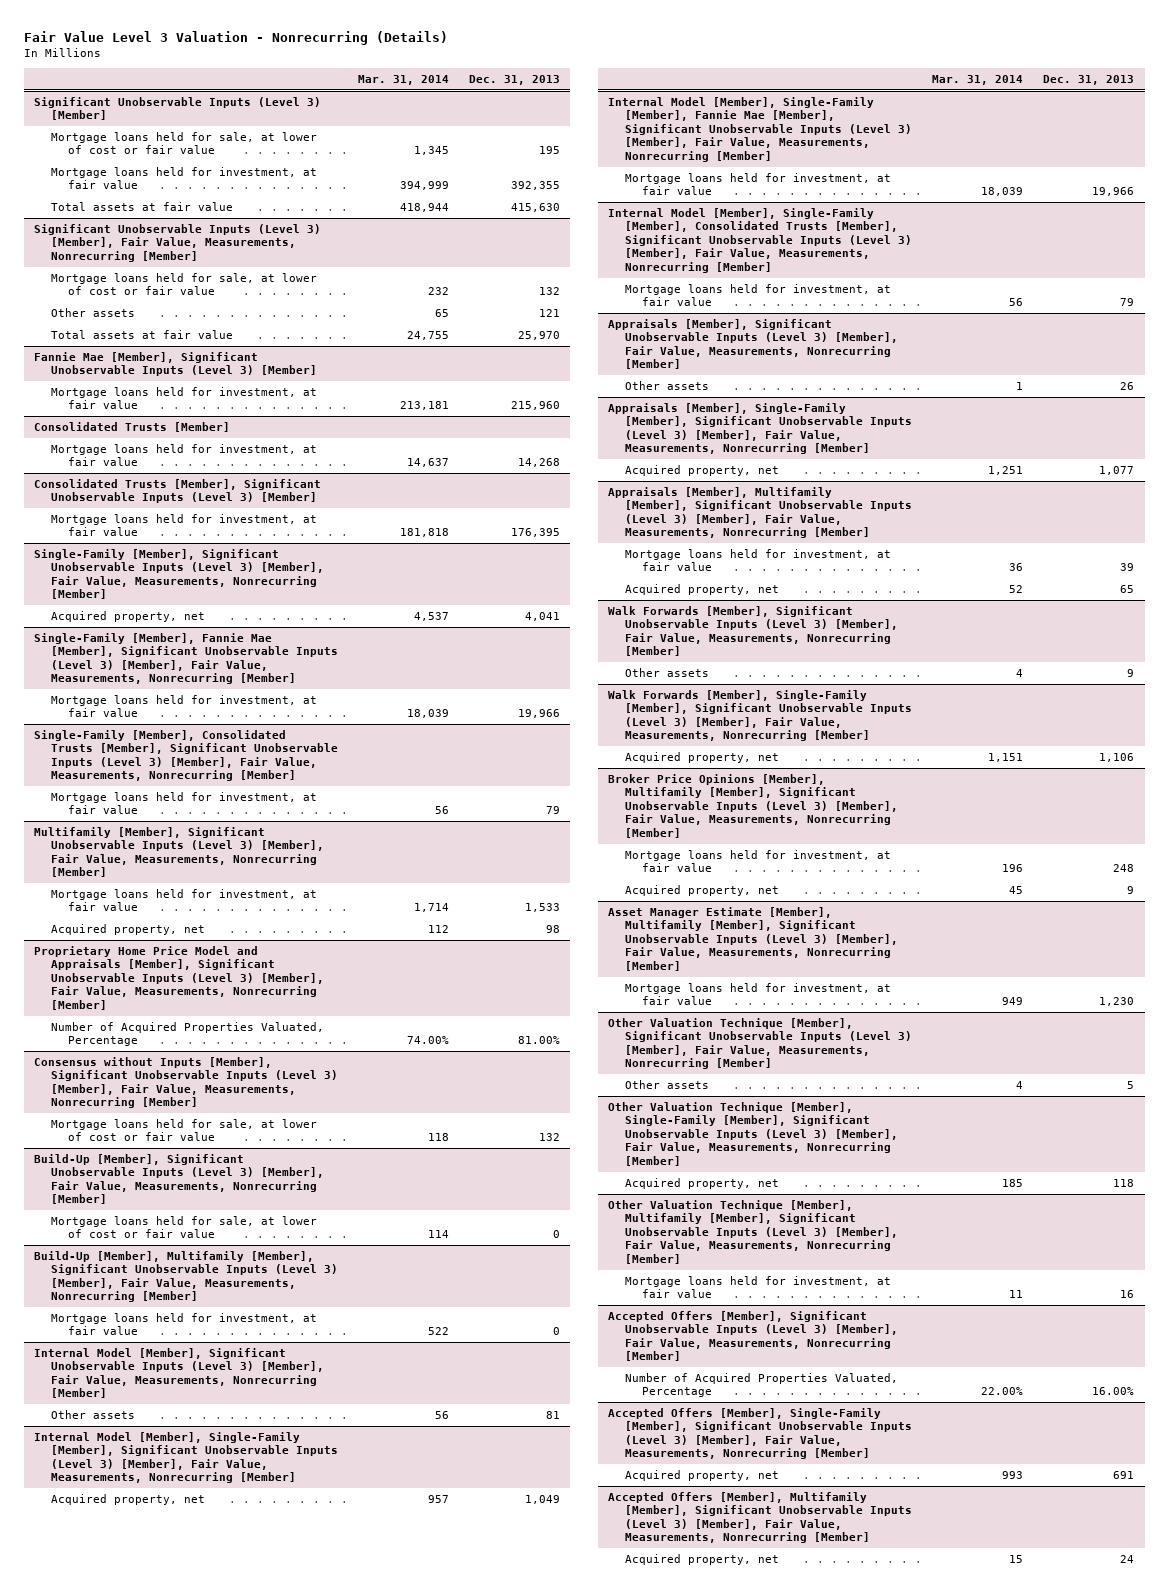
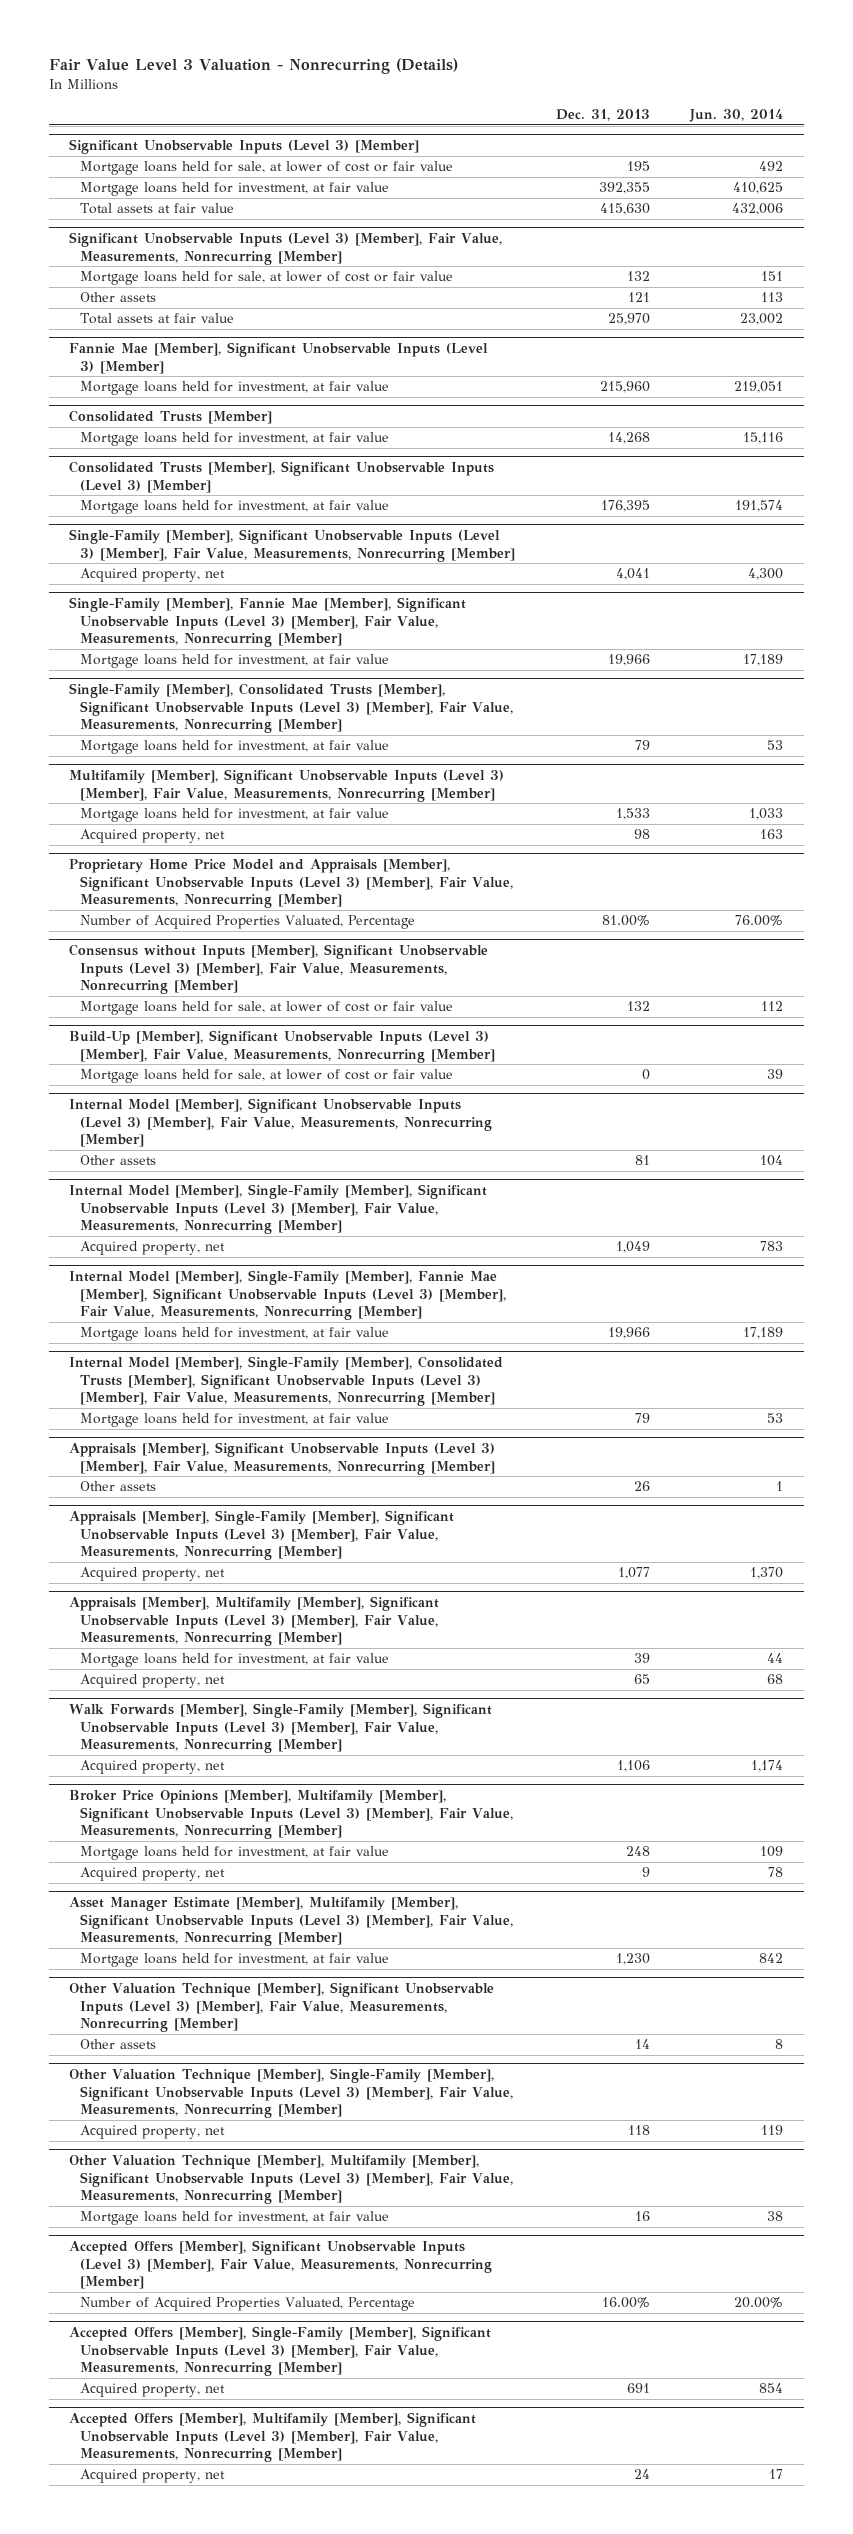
[358,75,450,86] Mar. 31, 2014 -> none
none -> [689,108,784,122] Jun. 30, 2014
[34,1251,339,1303] Build-Up [Member], Multifamily [Member], Significant Unobservable Inputs (Level 3) [Member], Fair Value, Measurements, Nonrecurring [Member] -> none
[51,1313,318,1336] Mortgage loans held for investment, at fair value -> none
[608,606,899,657] Walk Forwards [Member], Significant Unobservable Inputs (Level 3) [Member], Fair Value, Measurements, Nonrecurring [Member] -> none
[625,668,710,678] Other assets -> none
[1127,1081,1135,1090] 5 -> [634,2039,650,2050] 14

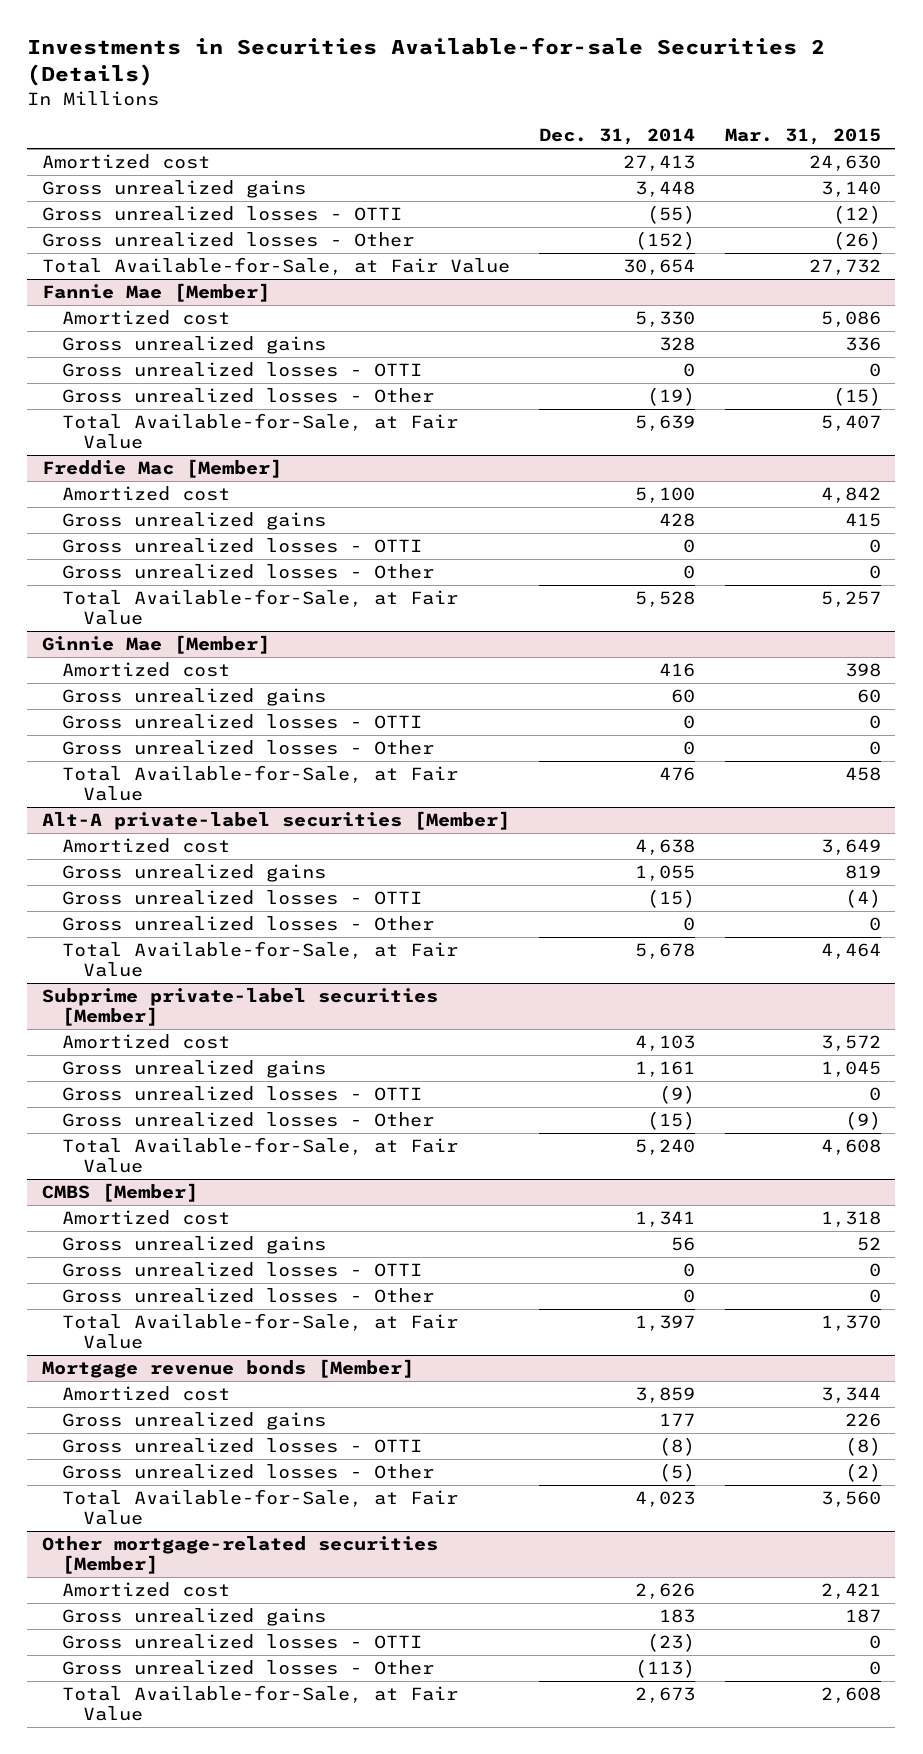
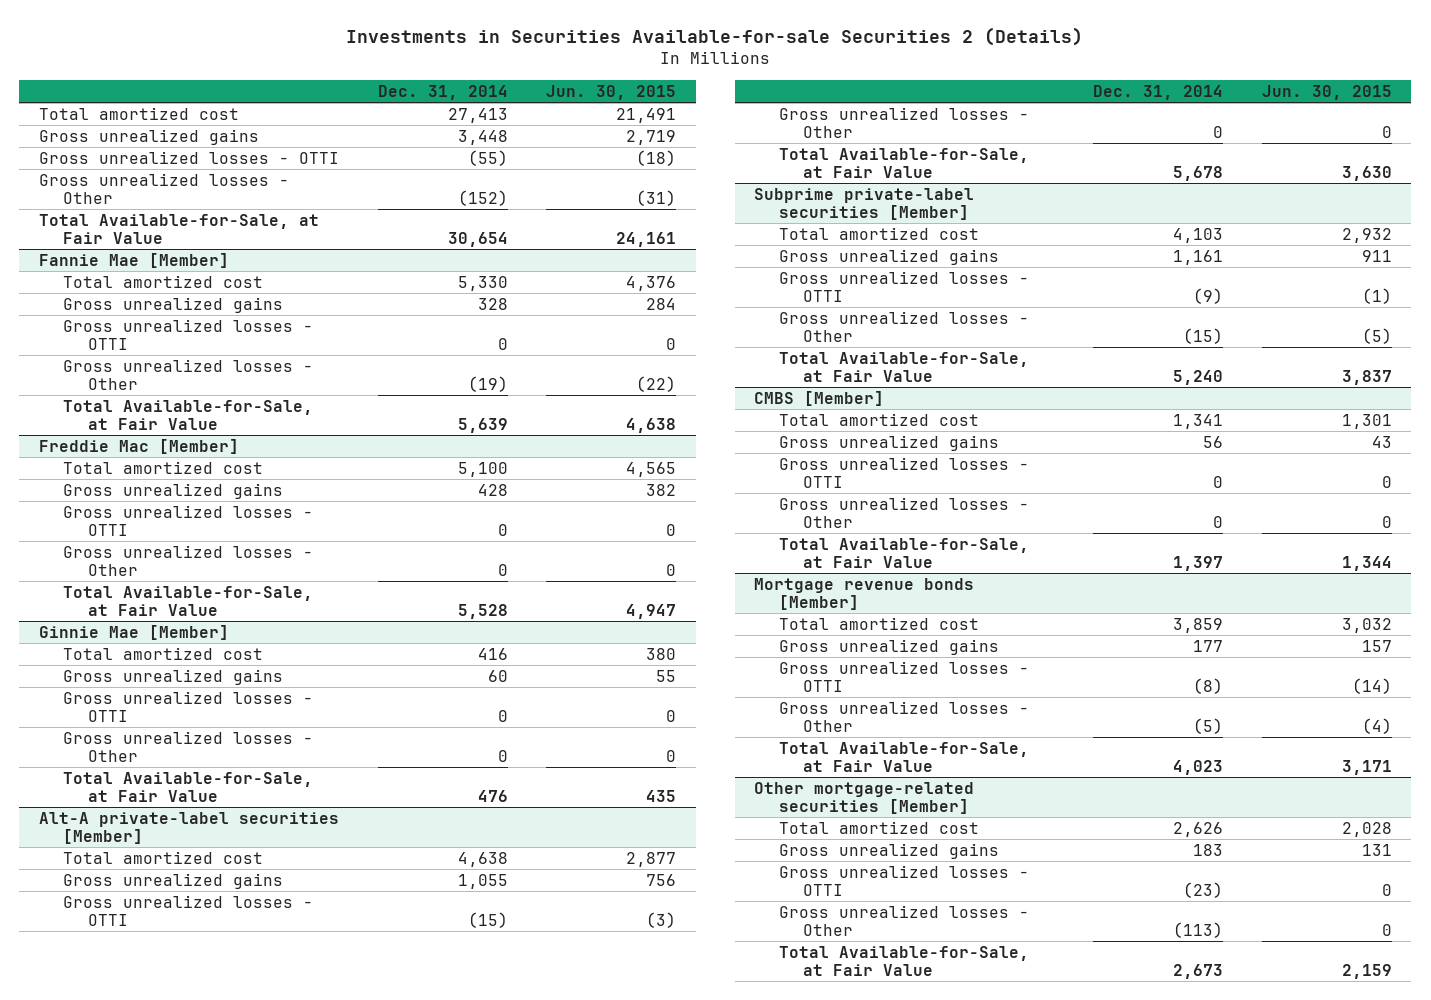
[724,128,881,146] Mar. 31, 2015 -> none
none -> [546,84,677,100] Jun. 30, 2015
[42,153,211,169] Amortized cost -> [38,106,239,120] Total amortized cost
[62,309,231,325] Amortized cost -> [63,274,264,288] Total amortized cost
[62,485,231,501] Amortized cost -> [63,460,264,474] Total amortized cost
[62,661,231,677] Amortized cost -> [63,646,264,660] Total amortized cost
[62,837,231,853] Amortized cost -> [63,850,264,864] Total amortized cost
[62,1033,231,1049] Amortized cost -> [778,226,979,240] Total amortized cost
[62,1209,231,1225] Amortized cost -> [778,412,979,426] Total amortized cost
[62,1385,231,1401] Amortized cost -> [778,616,979,630] Total amortized cost
[62,1581,231,1597] Amortized cost -> [778,820,979,834] Total amortized cost

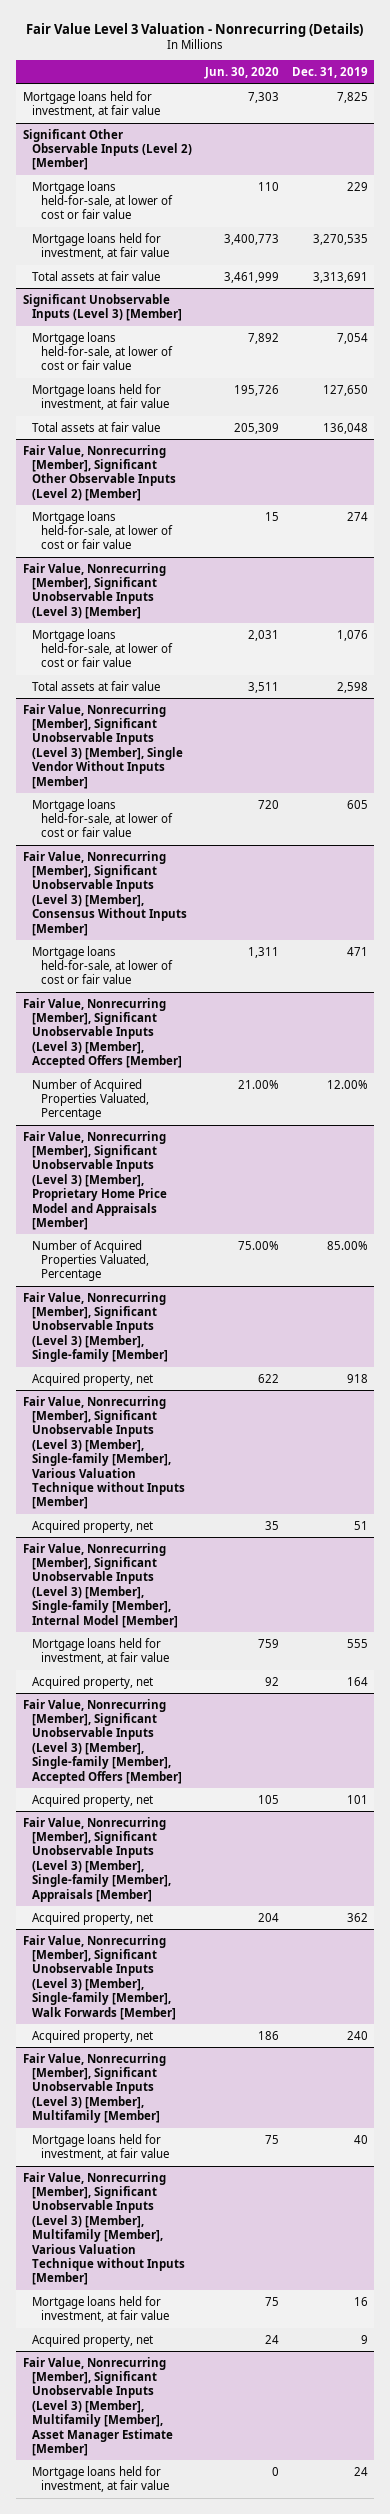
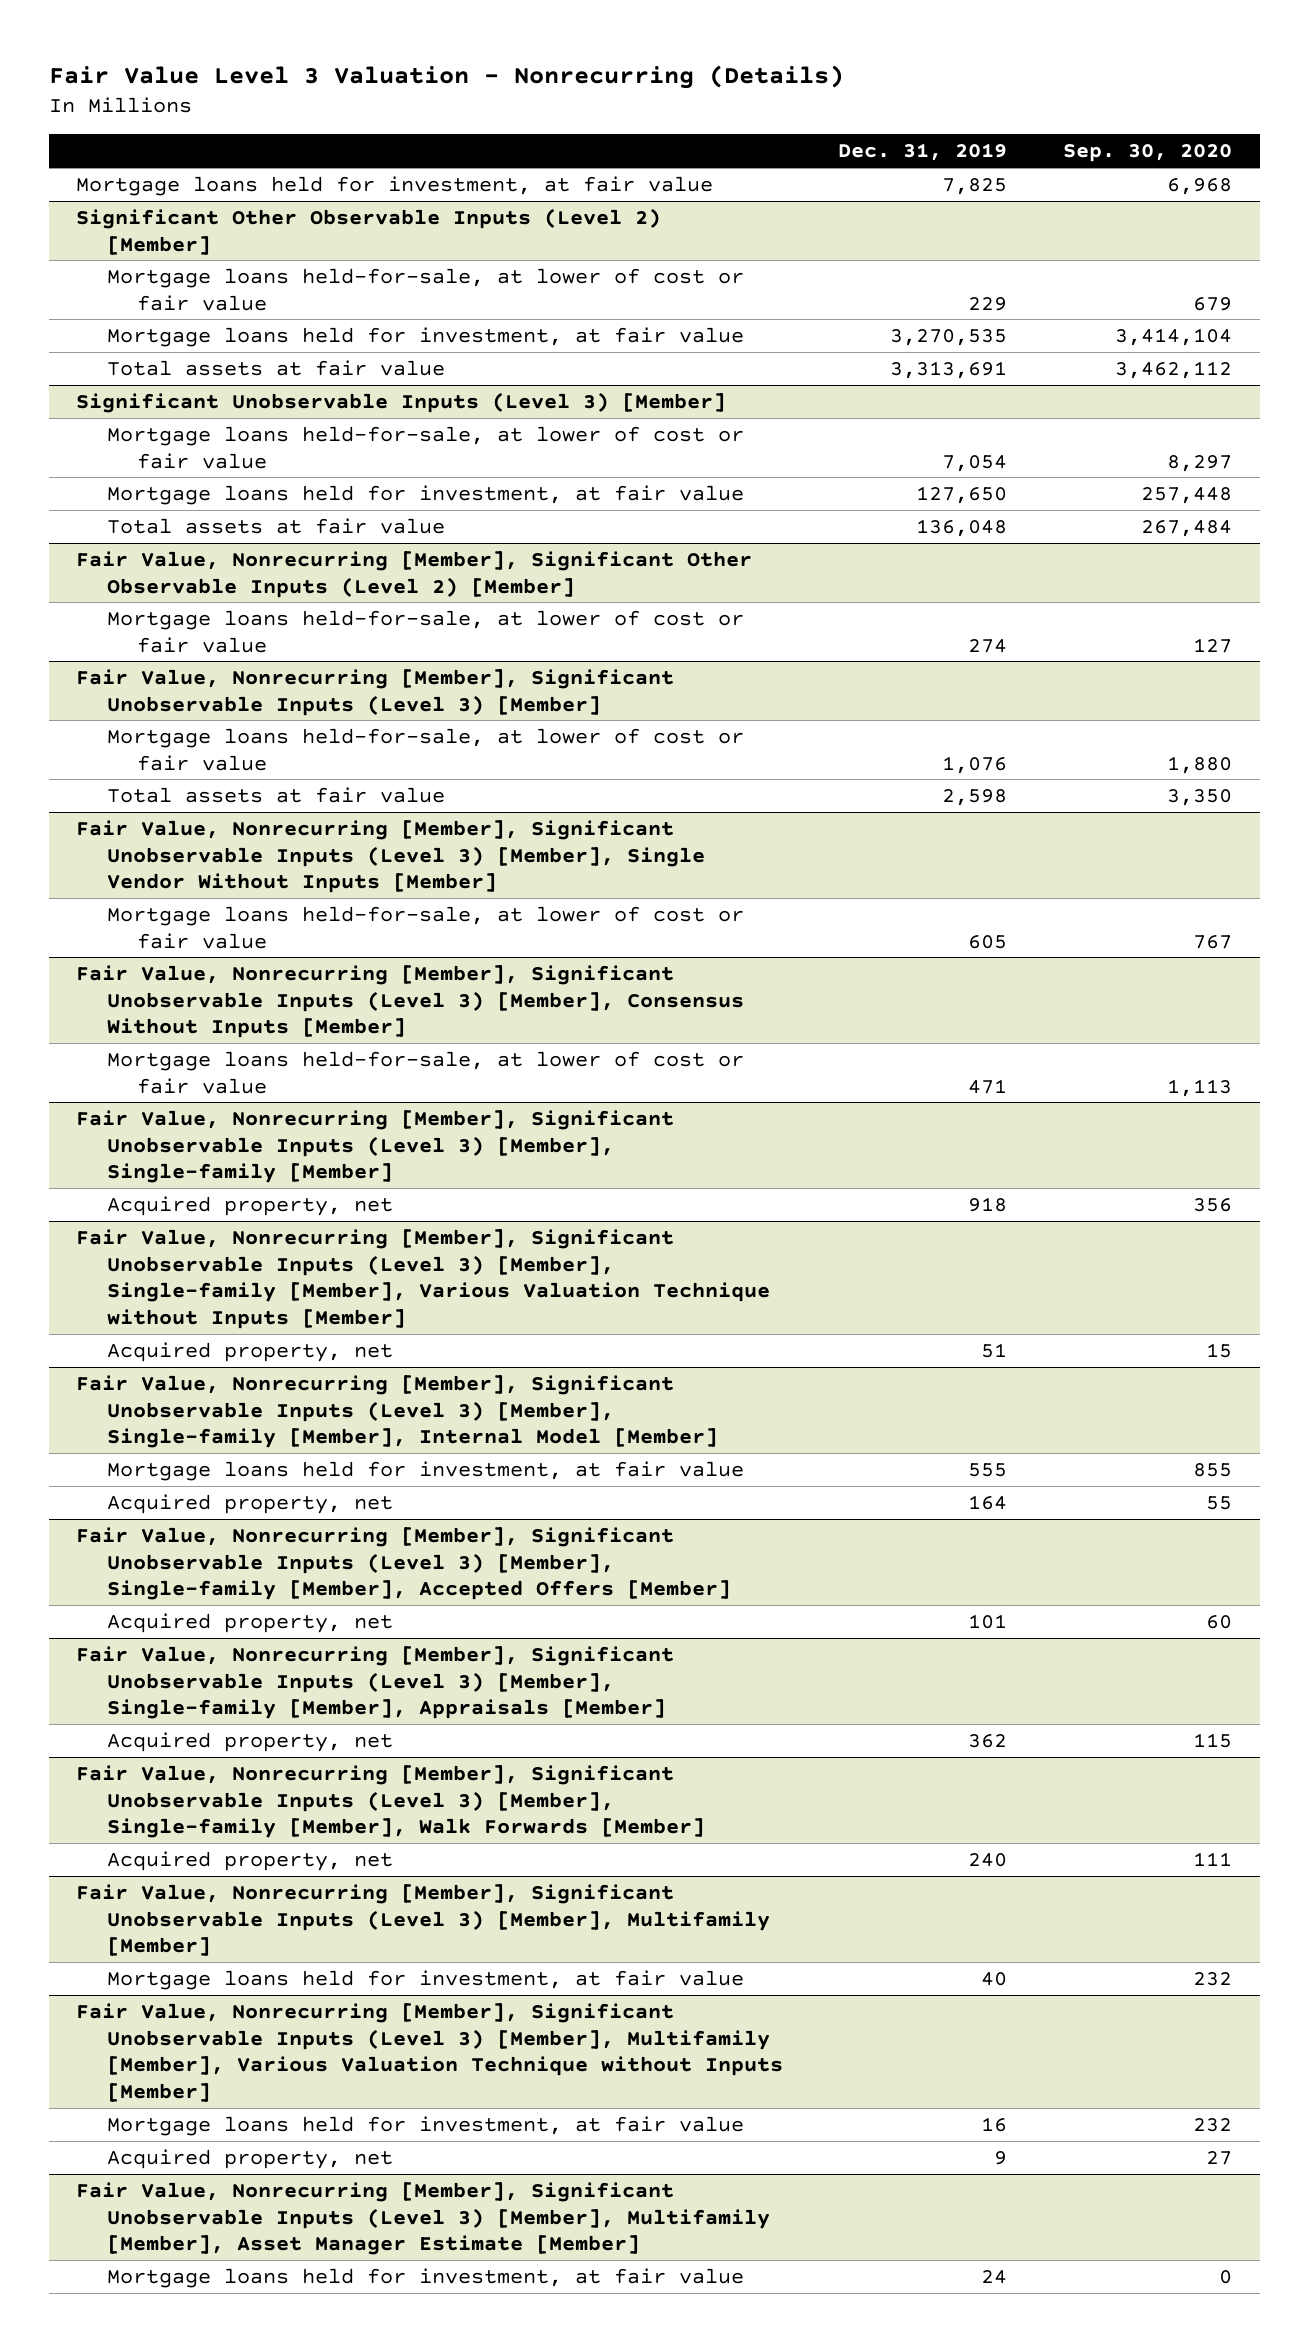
[203,67,279,80] Jun. 30, 2020 -> none
none -> [1062,144,1232,163] Sep. 30, 2020
[22,997,182,1069] Fair Value, Nonrecurring [Member], Significant Unobservable Inputs (Level 3) [Member], Accepted Offers [Member] -> none
[31,1078,150,1121] Number of Acquired Properties Valuated, Percentage -> none
[22,1130,167,1230] Fair Value, Nonrecurring [Member], Significant Unobservable Inputs (Level 3) [Member], Proprietary Home Price Model and Appraisals [Member] -> none
[31,1239,150,1282] Number of Acquired Properties Valuated, Percentage -> none

